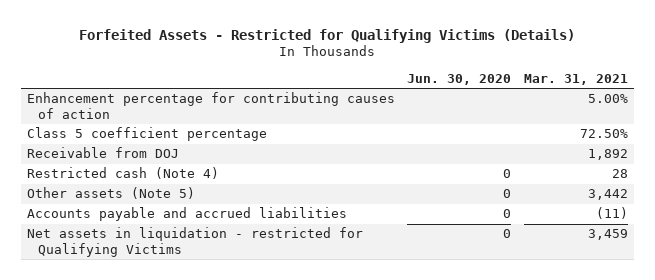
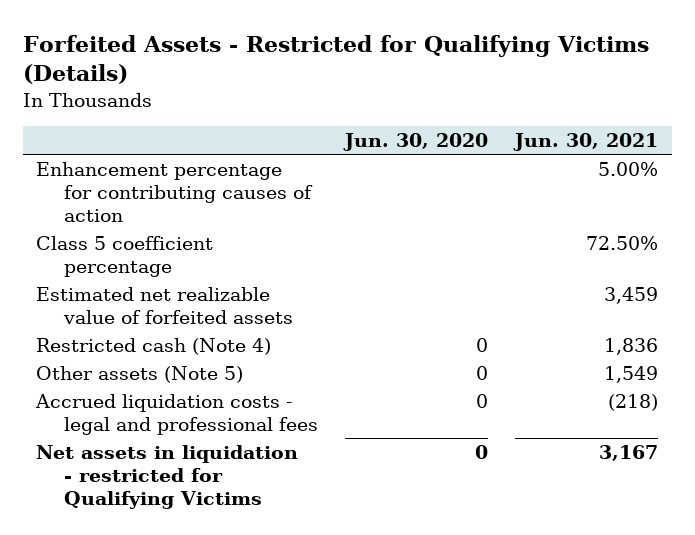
[524,74,629,86] Mar. 31, 2021 -> none
none -> [513,132,659,151] Jun. 30, 2021
[26,147,179,159] Receivable from DOJ -> none
none -> [36,287,294,324] Estimated net realizable value of forfeited assets
[26,207,347,222] Accounts payable and accrued liabilities -> none
none -> [35,394,319,435] Accrued liquidation costs - legal and professional fees

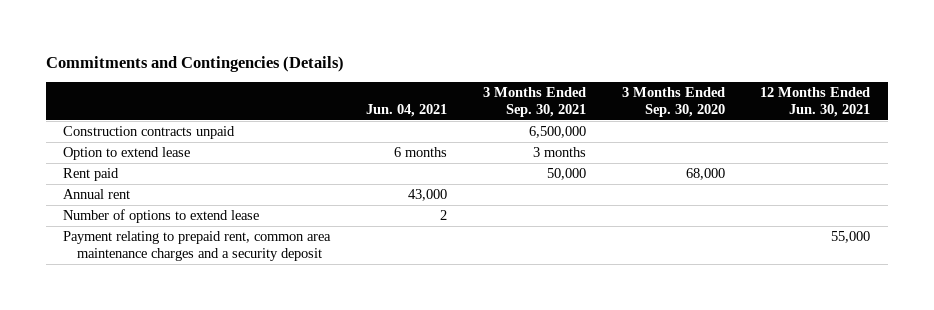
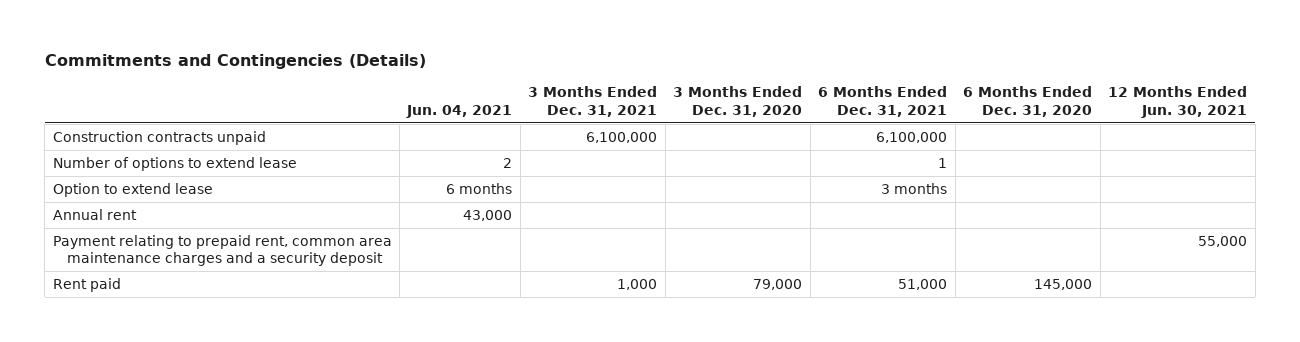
[482,87,586,118] 3 Months Ended Sep. 30, 2021 -> none
[621,87,725,118] 3 Months Ended Sep. 30, 2020 -> none
none -> [528,86,658,117] 3 Months Ended Dec. 31, 2021
none -> [673,86,803,117] 3 Months Ended Dec. 31, 2020
none -> [818,86,948,117] 6 Months Ended Dec. 31, 2021
none -> [963,86,1093,117] 6 Months Ended Dec. 31, 2020
[63,209,260,224] Number of options to extend lease -> [52,156,297,171] Number of options to extend lease
[63,168,120,182] Rent paid -> [52,277,121,292] Rent paid

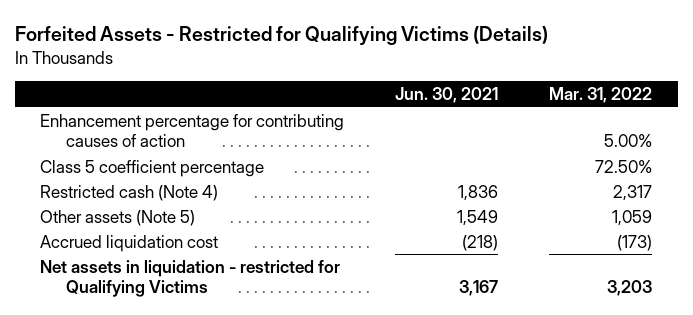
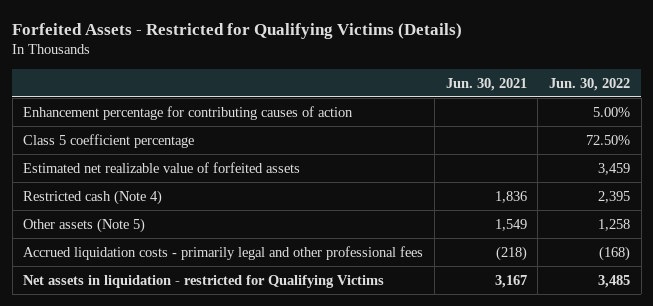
[549,87,653,104] Mar. 31, 2022 -> none
none -> [549,77,631,91] Jun. 30, 2022
none -> [23,161,301,173] Estimated net realizable value of forfeited assets
[40,234,219,252] Accrued liquidation cost -> [23,245,424,260] Accrued liquidation costs - primarily legal and other professional fees

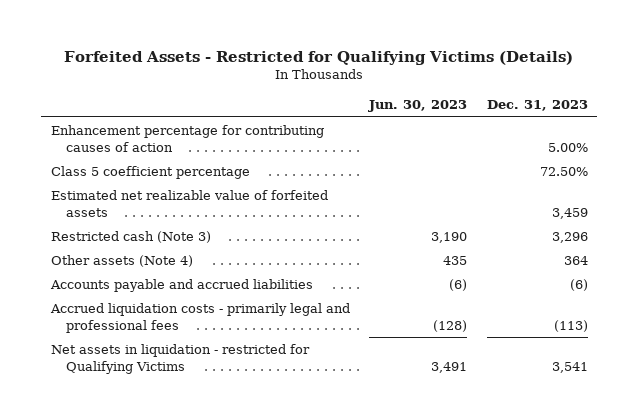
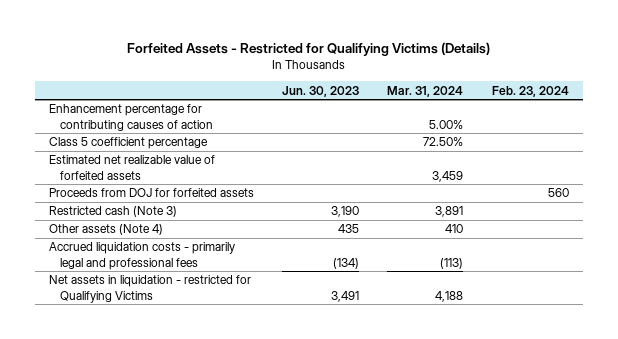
[486,100,588,112] Dec. 31, 2023 -> none
none -> [387,85,464,97] Mar. 31, 2024
none -> [491,85,569,97] Feb. 23, 2024
none -> [48,188,254,198] Proceeds from DOJ for forfeited assets
[50,278,314,292] Accounts payable and accrued liabilities -> none
[433,319,468,332] (128) -> [333,257,360,269] (134)

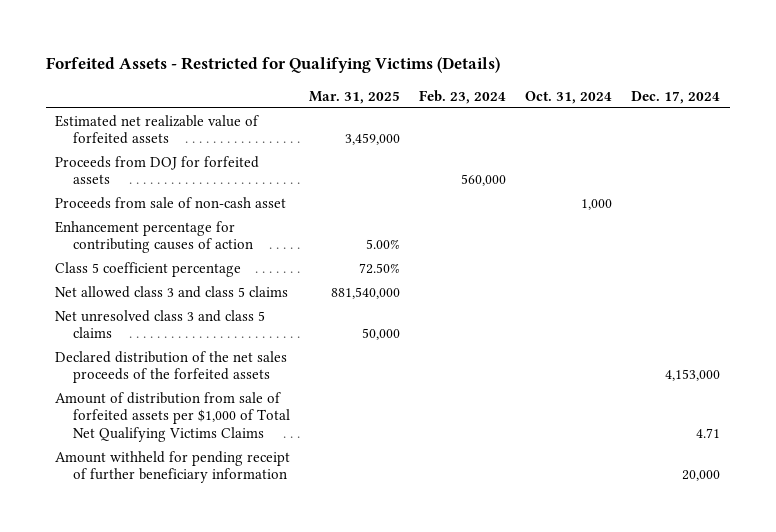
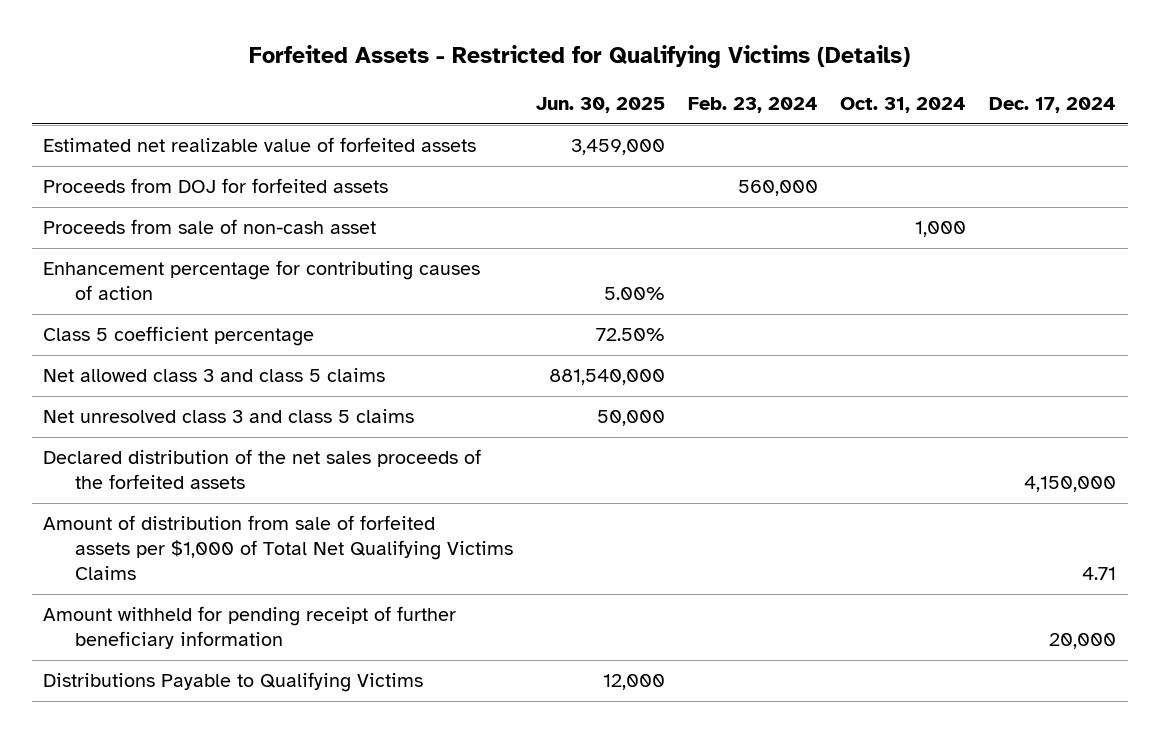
[309,90,401,104] Mar. 31, 2025 -> none
none -> [535,97,665,114] Jun. 30, 2025
[665,369,721,382] 4,153,000 -> [1024,476,1117,493] 4,150,000
none -> [43,672,424,693] Distributions Payable to Qualifying Victims

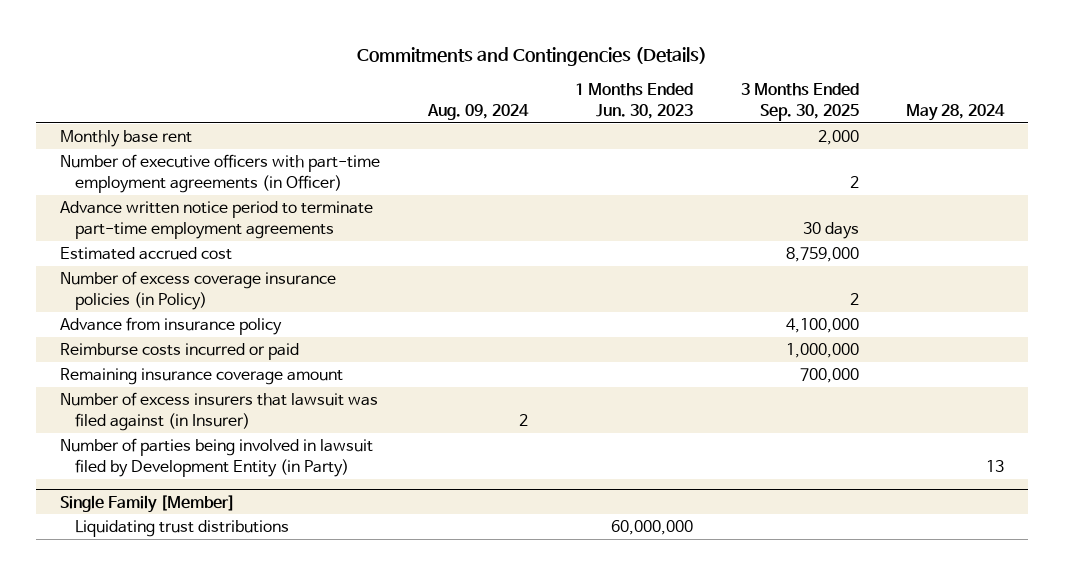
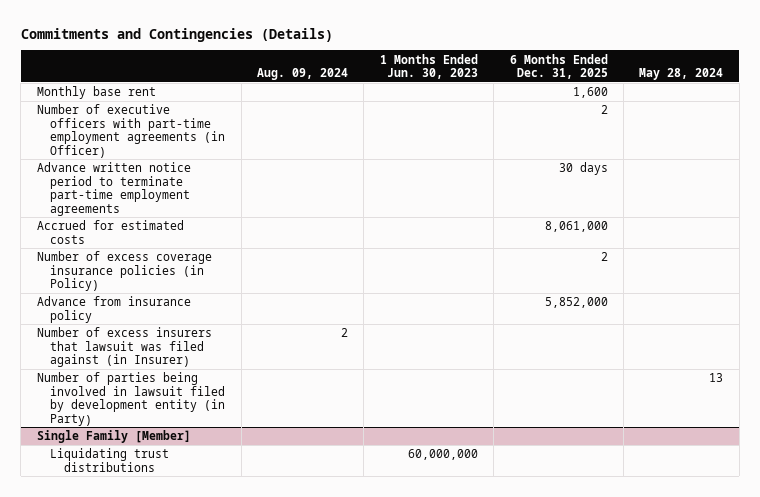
[740,83,859,121] 3 Months Ended Sep. 30, 2025 -> none
none -> [509,53,608,80] 6 Months Ended Dec. 31, 2025
[60,247,233,261] Estimated accrued cost -> [36,220,184,244] Accrued for estimated costs
[60,343,300,361] Reimburse costs incurred or paid -> none
[60,368,344,386] Remaining insurance coverage amount -> none
[60,438,374,477] Number of parties being involved in lawsuit filed by Development Entity (in Party) -> [36,372,226,426] Number of parties being involved in lawsuit filed by development entity (in Party)

